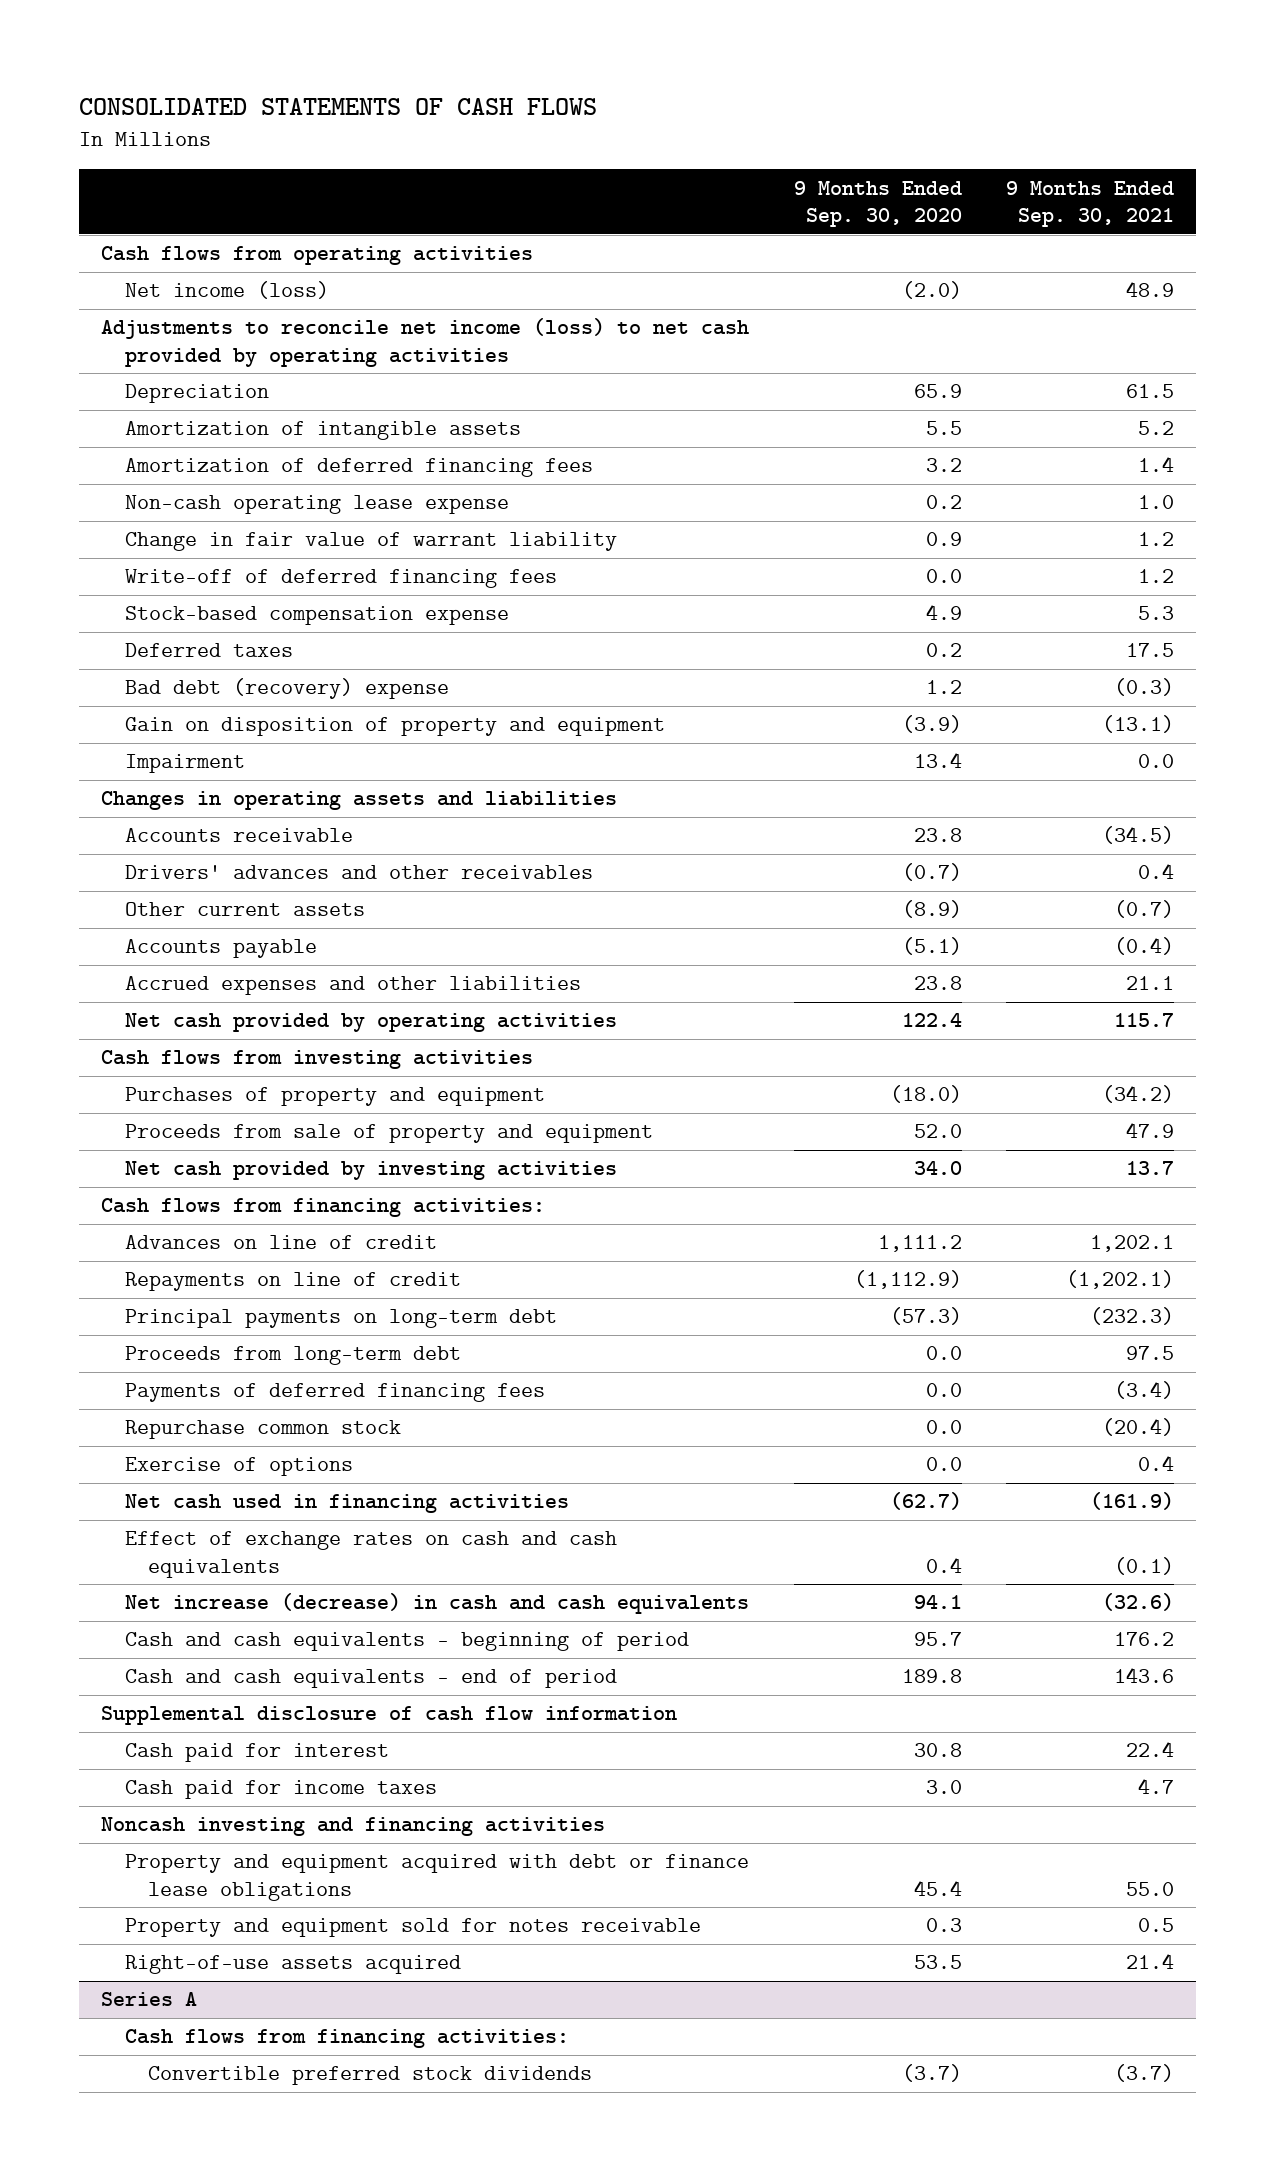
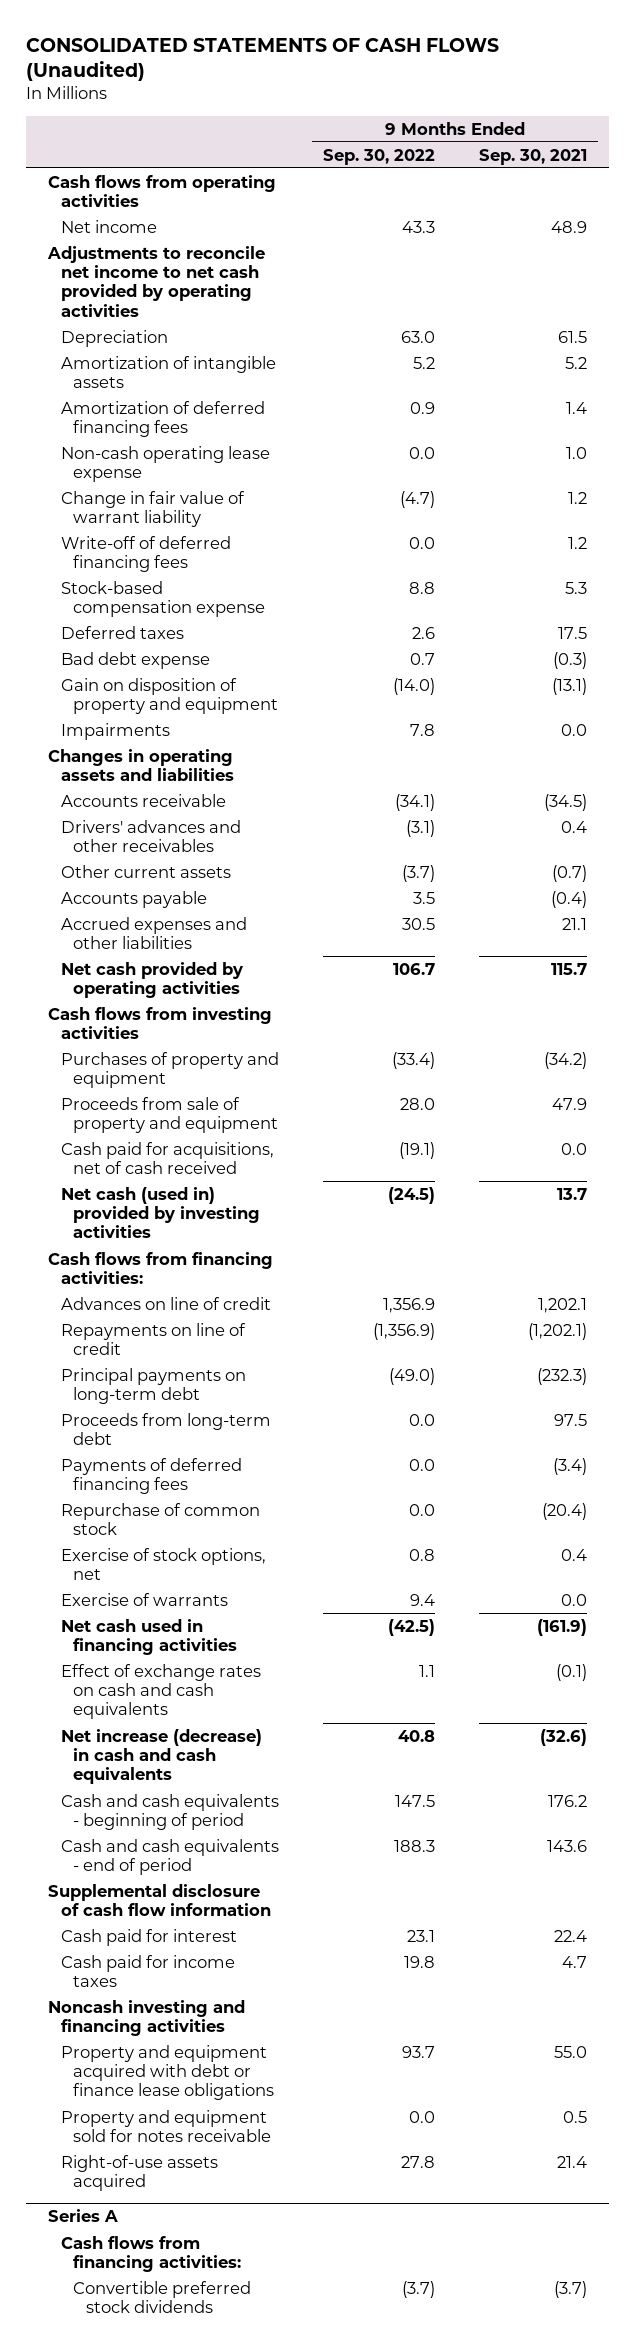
[79,98,598,116] CONSOLIDATED STATEMENTS OF CASH FLOWS -> [26,37,500,82] CONSOLIDATED STATEMENTS OF CASH FLOWS (Unaudited)
[793,180,962,228] 9 Months Ended Sep. 30, 2020 -> none
none -> [322,148,435,165] Sep. 30, 2022
[124,281,329,300] Net income (loss) -> [60,219,157,233] Net income
[101,318,750,368] Adjustments to reconcile net income (loss) to net cash provided by operating activities -> [47,245,266,317] Adjustments to reconcile net income to net cash provided by operating activities
[124,678,449,700] Bad debt (recovery) expense -> [60,651,210,669] Bad debt expense
[124,754,245,774] Impairment -> [60,722,170,740] Impairments
none -> [60,1141,274,1175] Cash paid for acquisitions, net of cash received
[124,1161,617,1181] Net cash provided by investing activities -> [60,1186,261,1239] Net cash (used in) provided by investing activities
[124,1420,401,1440] Repurchase common stock -> [60,1502,260,1536] Repurchase of common stock
[124,1457,353,1477] Exercise of options -> [60,1547,266,1581] Exercise of stock options, net
none -> [60,1592,228,1606] Exercise of warrants

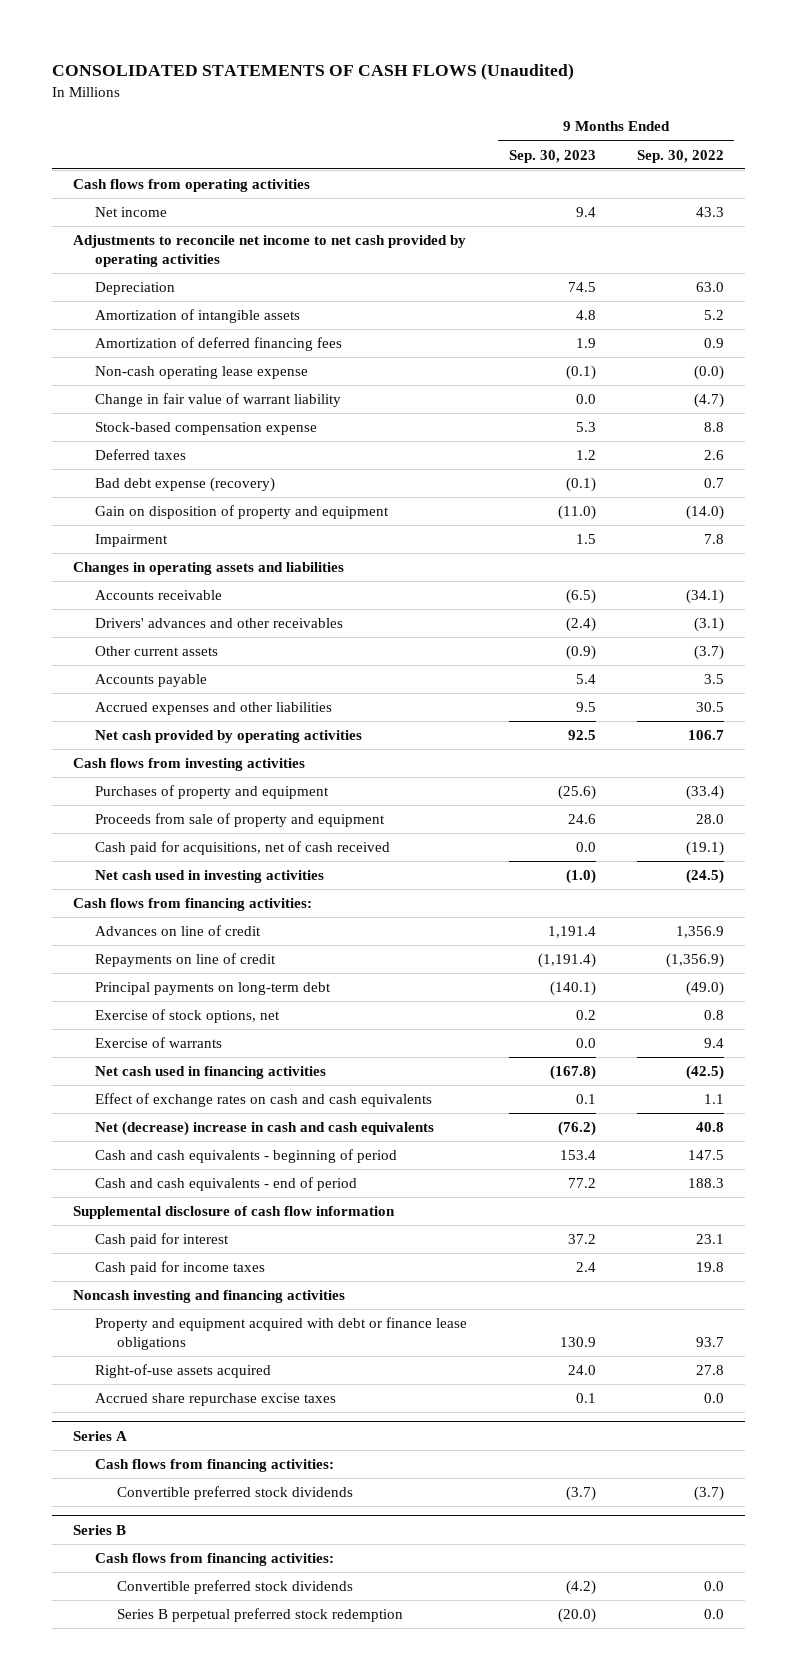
[479,148,588,165] Sep. 30, 2021 -> none
none -> [508,149,596,163] Sep. 30, 2023
[408,446,435,459] 0.0 -> [693,365,724,381] (0.0)
[60,535,231,573] Write-off of deferred financing fees -> none
[60,651,210,669] Bad debt expense -> [95,477,276,493] Bad debt expense (recovery)
[60,722,170,740] Impairments -> [95,534,169,548] Impairment
[60,1186,261,1239] Net cash (used in) provided by investing activities -> [95,870,325,884] Net cash used in investing activities
[60,1412,271,1446] Proceeds from long-term debt -> none
[60,1457,242,1495] Payments of deferred financing fees -> none
[60,1502,260,1536] Repurchase of common stock -> none
[60,1728,262,1785] Net increase (decrease) in cash and cash equivalents -> [95,1121,435,1137] Net (decrease) increase in cash and cash equivalents
[60,2109,272,2143] Property and equipment sold for notes receivable -> none
none -> [95,1393,337,1407] Accrued share repurchase excise taxes
none -> [73,1524,127,1535] Series B
none -> [95,1553,335,1567] Cash flows from financing activities:
none -> [117,1580,354,1595] Convertible preferred stock dividends
none -> [117,1608,404,1623] Series B perpetual preferred stock redemption

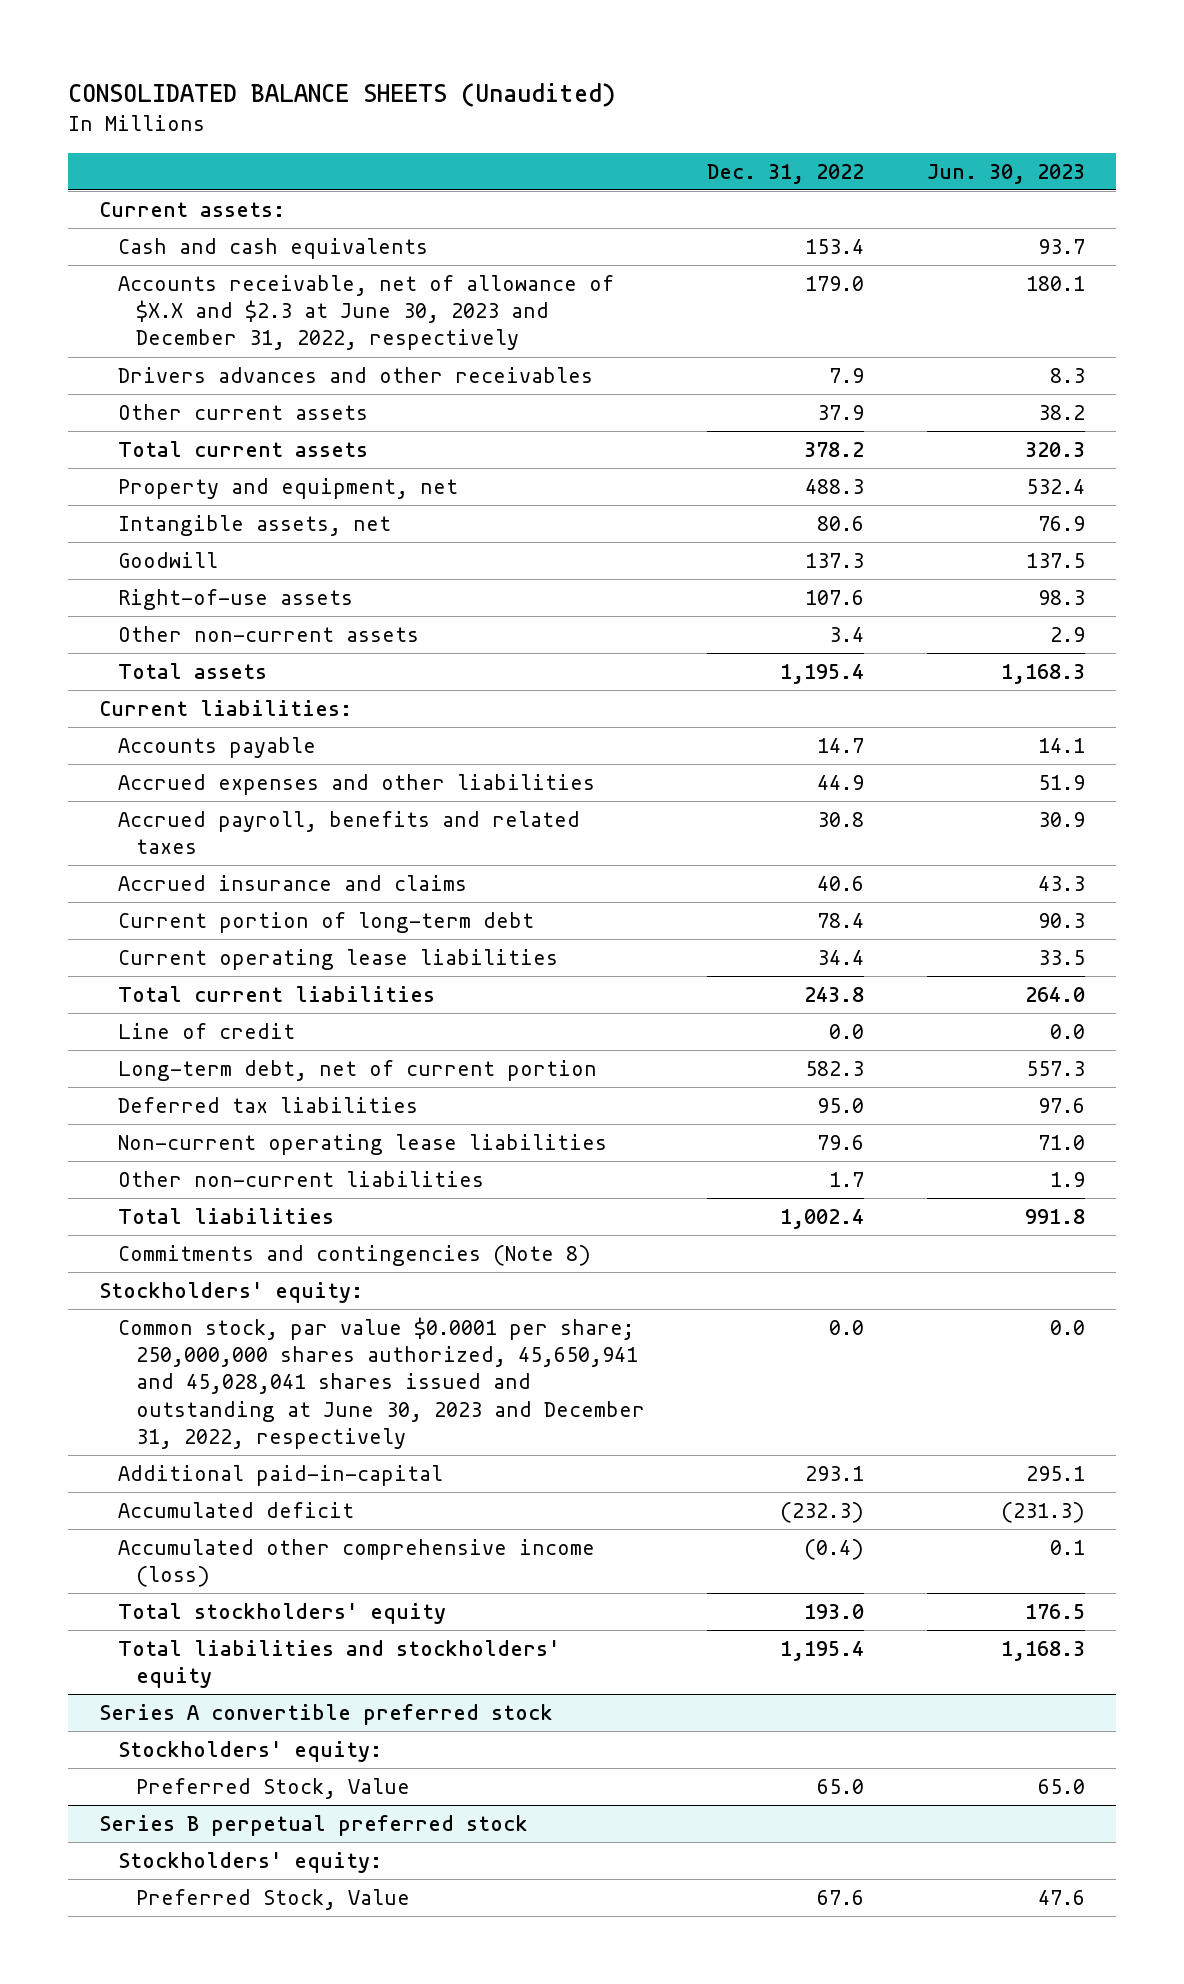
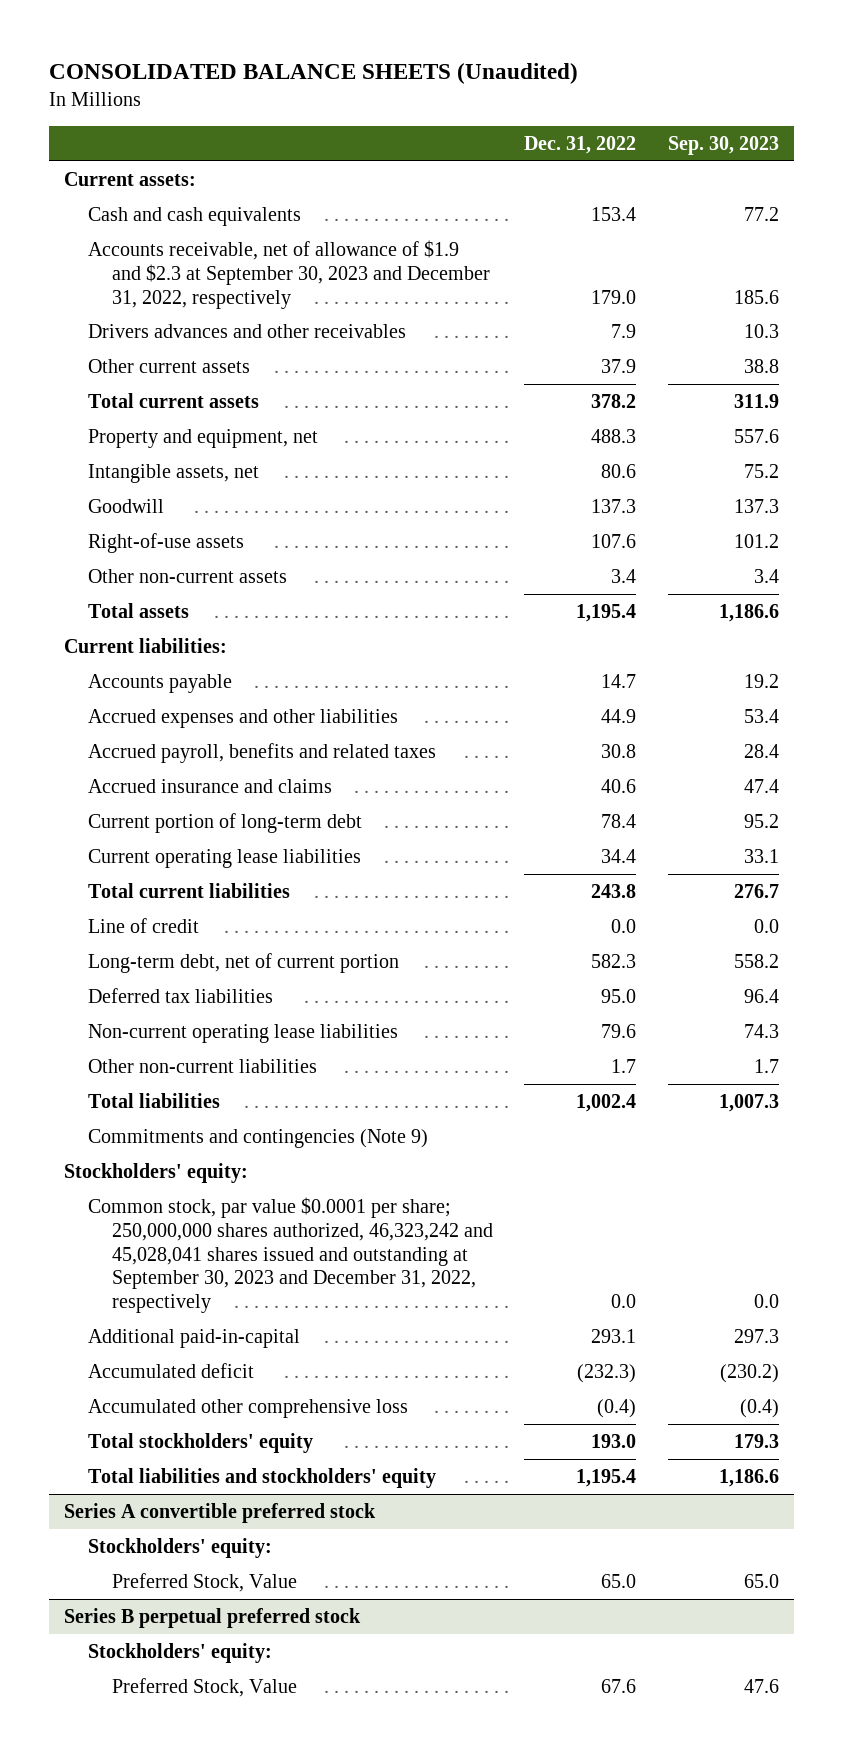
[926,163,1085,184] Jun. 30, 2023 -> none
none -> [667,135,779,155] Sep. 30, 2023
[117,275,614,351] Accounts receivable, net of allowance of $X.X and $2.3 at June 30, 2023 and December 31, 2022, respectively -> [88,239,491,309] Accounts receivable, net of allowance of $1.9 and $2.3 at September 30, 2023 and December 31, 2022, respectively
[117,1245,591,1267] Commitments and contingencies (Note 8) -> [88,1128,429,1148] Commitments and contingencies (Note 9)
[117,1317,645,1449] Common stock, par value $0.0001 per share; 250,000,000 shares authorized, 45,650,941 and 45,028,041 shares issued and outstanding at June 30, 2023 and December 31, 2022, respectively -> [88,1196,494,1314] Common stock, par value $0.0001 per share; 250,000,000 shares authorized, 46,323,242 and 45,028,041 shares issued and outstanding at September 30, 2023 and December 31, 2022, respectively
[117,1539,595,1588] Accumulated other comprehensive income (loss) -> [88,1398,409,1418] Accumulated other comprehensive loss

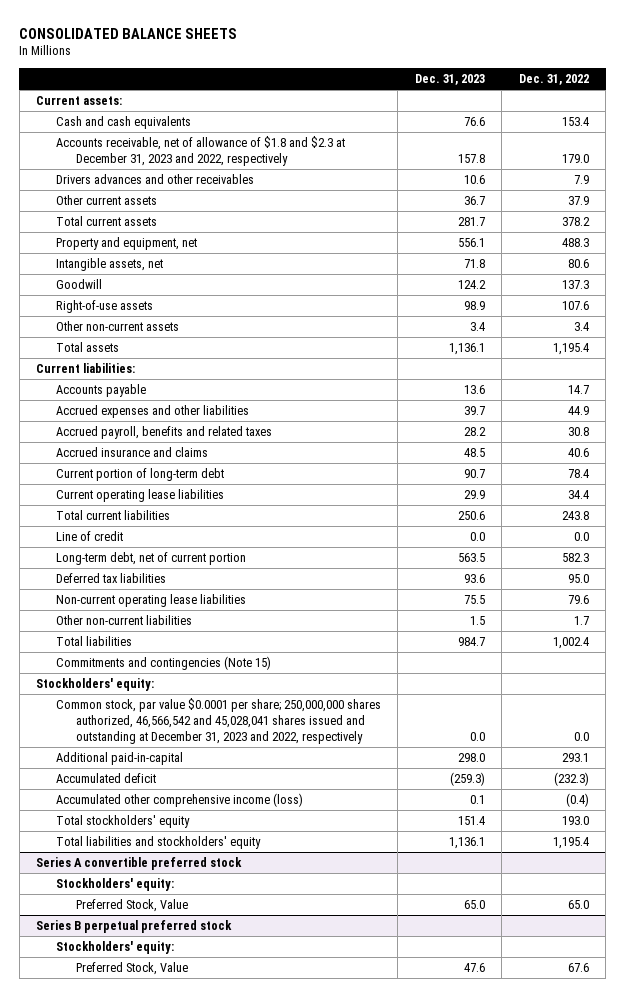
[48,63,578,85] CONSOLIDATED BALANCE SHEETS (Unaudited) -> [19,27,238,39] CONSOLIDATED BALANCE SHEETS
[667,135,779,155] Sep. 30, 2023 -> none
none -> [414,73,485,85] Dec. 31, 2023
[88,239,491,309] Accounts receivable, net of allowance of $1.9 and $2.3 at September 30, 2023 and December 31, 2022, respectively -> [55,136,345,166] Accounts receivable, net of allowance of $1.8 and $2.3 at December 31, 2023 and 2022, respectively
[88,1128,429,1148] Commitments and contingencies (Note 9) -> [55,656,271,671] Commitments and contingencies (Note 15)
[88,1196,494,1314] Common stock, par value $0.0001 per share; 250,000,000 shares authorized, 46,323,242 and 45,028,041 shares issued and outstanding at September 30, 2023 and December 31, 2022, respectively -> [55,698,381,744] Common stock, par value $0.0001 per share; 250,000,000 shares authorized, 46,566,542 and 45,028,041 shares issued and outstanding at December 31, 2023 and 2022, respectively
[88,1398,409,1418] Accumulated other comprehensive loss -> [55,793,303,808] Accumulated other comprehensive income (loss)

